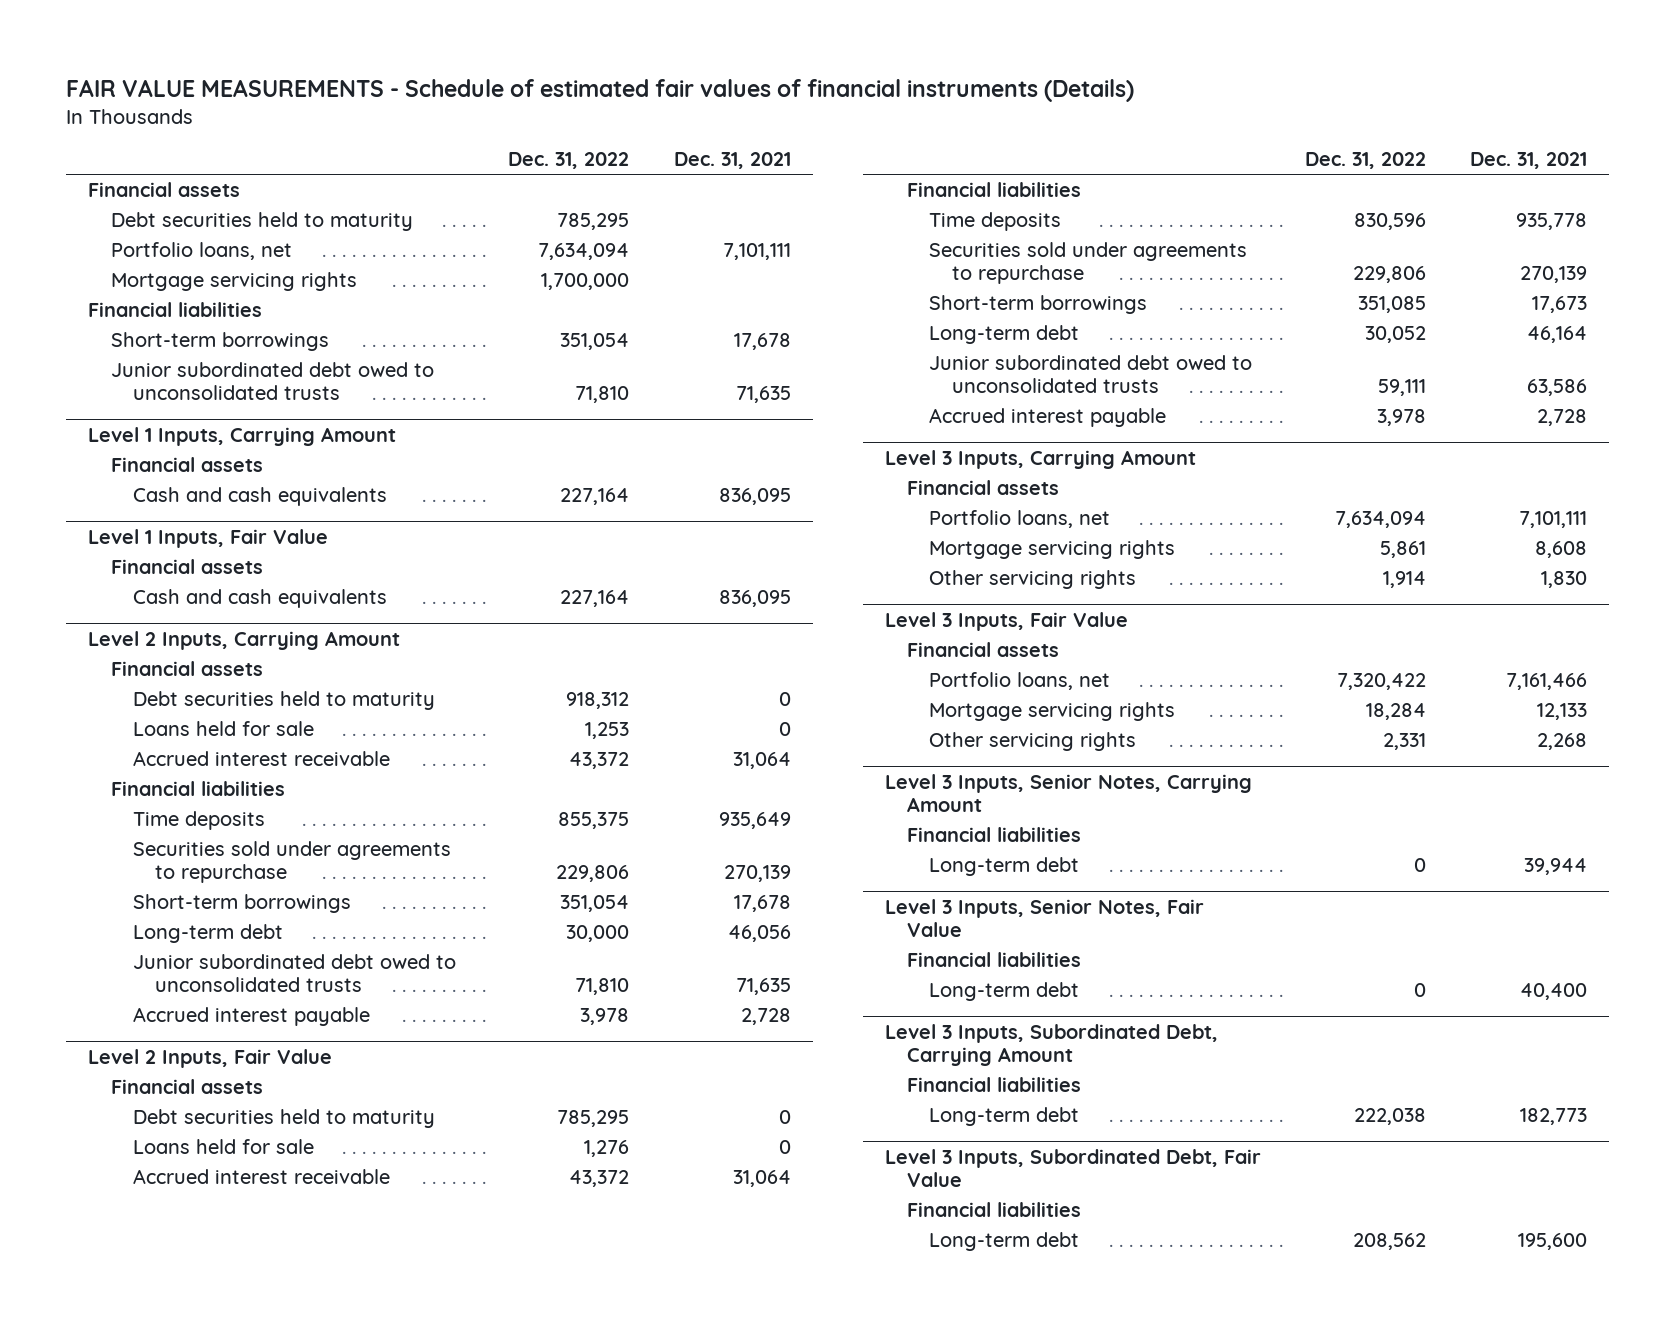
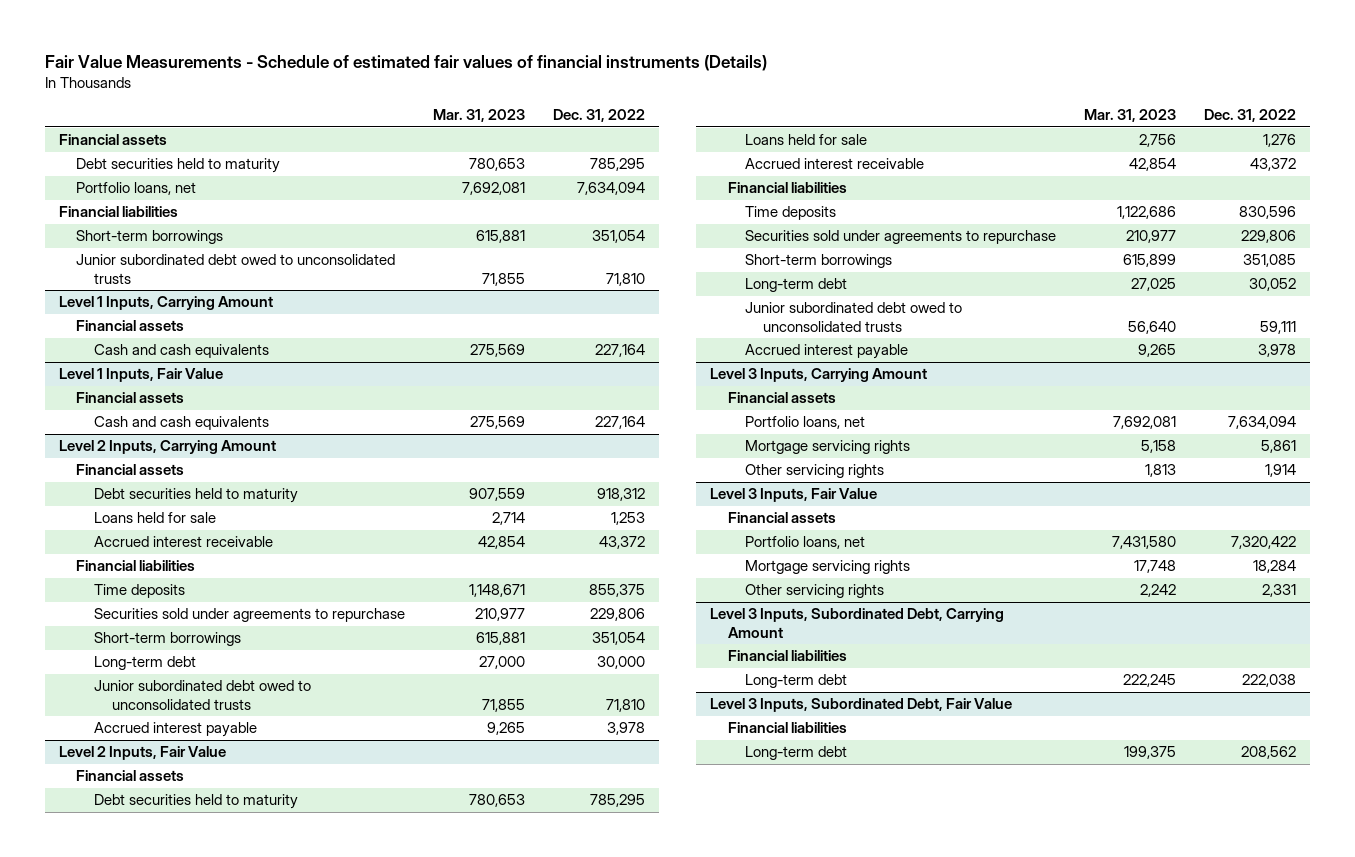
[66,79,1135,103] FAIR VALUE MEASUREMENTS - Schedule of estimated fair values of financial instruments (Details) -> [44,54,767,71] Fair Value Measurements - Schedule of estimated fair values of financial instruments (Details)
[673,152,791,170] Dec. 31, 2021 -> none
none -> [432,108,525,122] Mar. 31, 2023
[110,272,357,292] Mortgage servicing rights -> none
[884,773,1252,812] Level 3 Inputs, Senior Notes, Carrying Amount -> none
[906,827,1081,843] Financial liabilities -> none
[929,857,1080,877] Long-term debt -> none
[884,898,1204,937] Level 3 Inputs, Senior Notes, Fair Value -> none
[906,952,1081,968] Financial liabilities -> none
[929,982,1080,1002] Long-term debt -> none

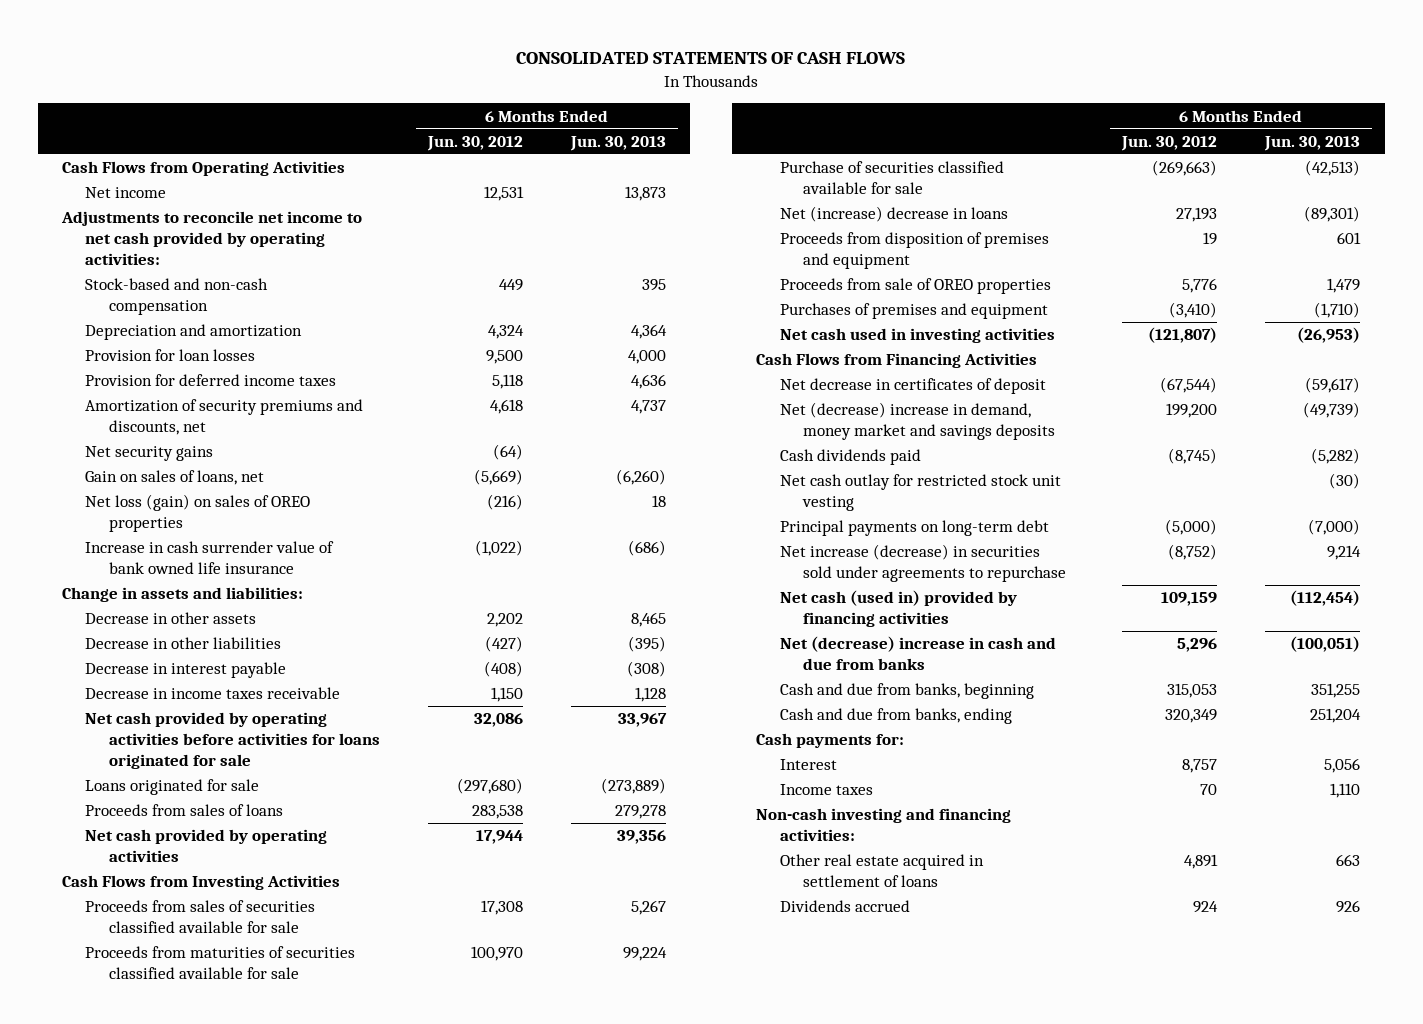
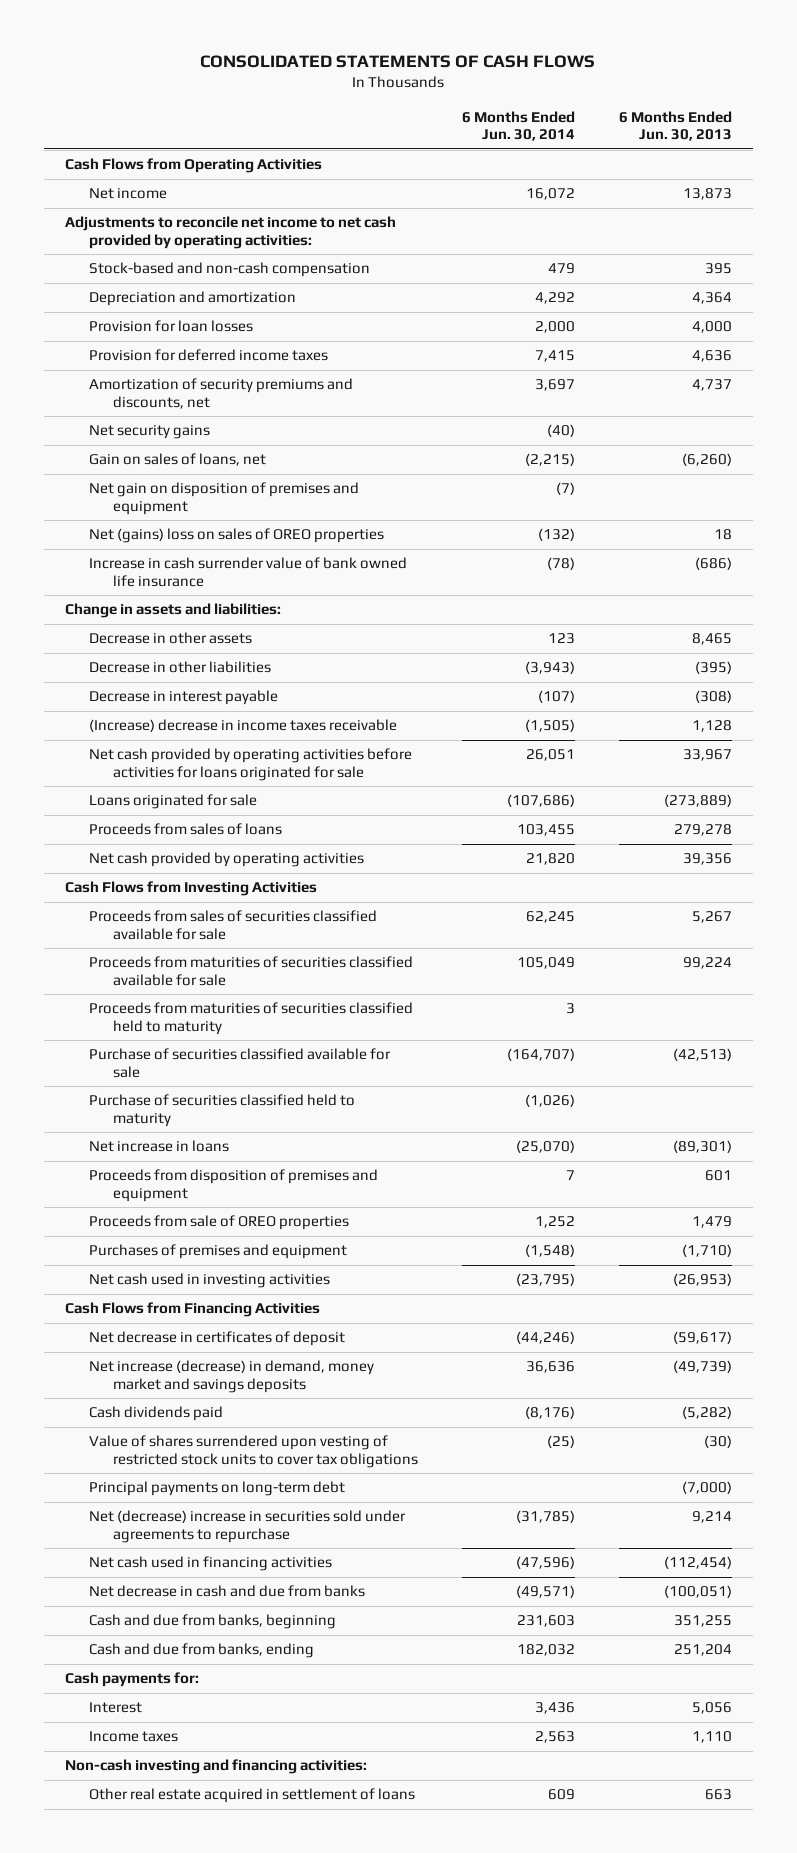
[427,135,524,151] Jun. 30, 2012 -> none
none -> [461,110,575,142] 6 Months Ended Jun. 30, 2014
none -> [89,482,360,515] Net gain on disposition of premises and equipment
[85,494,311,533] Net loss (gain) on sales of OREO properties -> [89,528,385,544] Net (gains) loss on sales of OREO properties
[85,687,341,700] Decrease in income taxes receivable -> [89,719,398,733] (Increase) decrease in income taxes receivable
none -> [89,1002,414,1035] Proceeds from maturities of securities classified held to maturity
none -> [89,1094,356,1127] Purchase of securities classified held to maturity
[779,206,1008,223] Net (increase) decrease in loans -> [89,1140,230,1153] Net increase in loans
[779,402,1055,441] Net (decrease) increase in demand, money market and savings deposits -> [89,1360,375,1393] Net increase (decrease) in demand, money market and savings deposits
[779,474,1061,512] Net cash outlay for restricted stock unit vesting -> none
none -> [89,1435,419,1468] Value of shares surrendered upon vesting of restricted stock units to cover tax obligations
[779,544,1066,583] Net increase (decrease) in securities sold under agreements to repurchase -> [89,1510,407,1543] Net (decrease) increase in securities sold under agreements to repurchase
[779,590,1017,628] Net cash (used in) provided by financing activities -> [89,1556,333,1572] Net cash used in financing activities
[779,636,1056,671] Net (decrease) increase in cash and due from banks -> [89,1585,366,1598] Net decrease in cash and due from banks
[779,900,910,913] Dividends accrued -> none

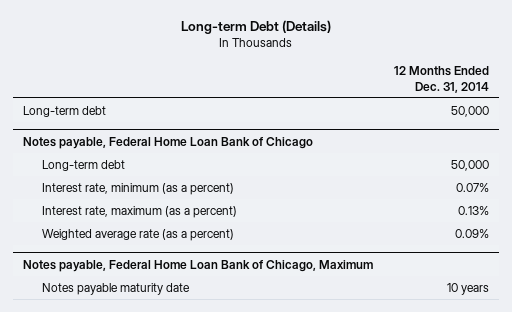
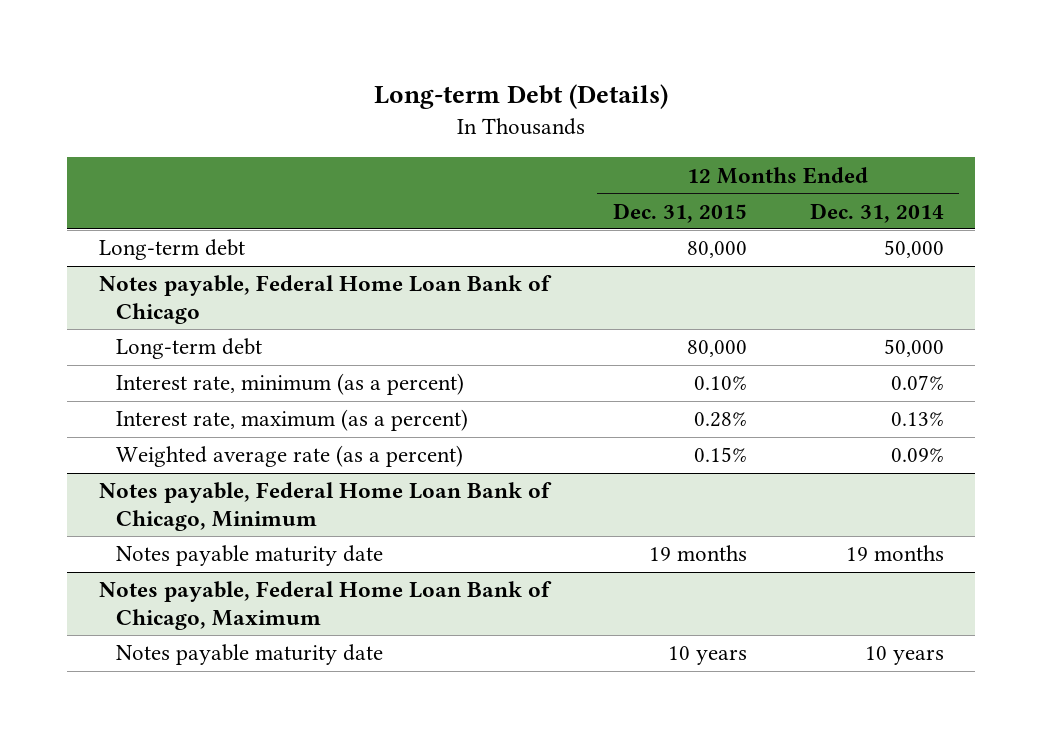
none -> [612,202,747,223] Dec. 31, 2015
none -> [98,482,552,531] Notes payable, Federal Home Loan Bank of Chicago, Minimum
none -> [116,545,384,567] Notes payable maturity date

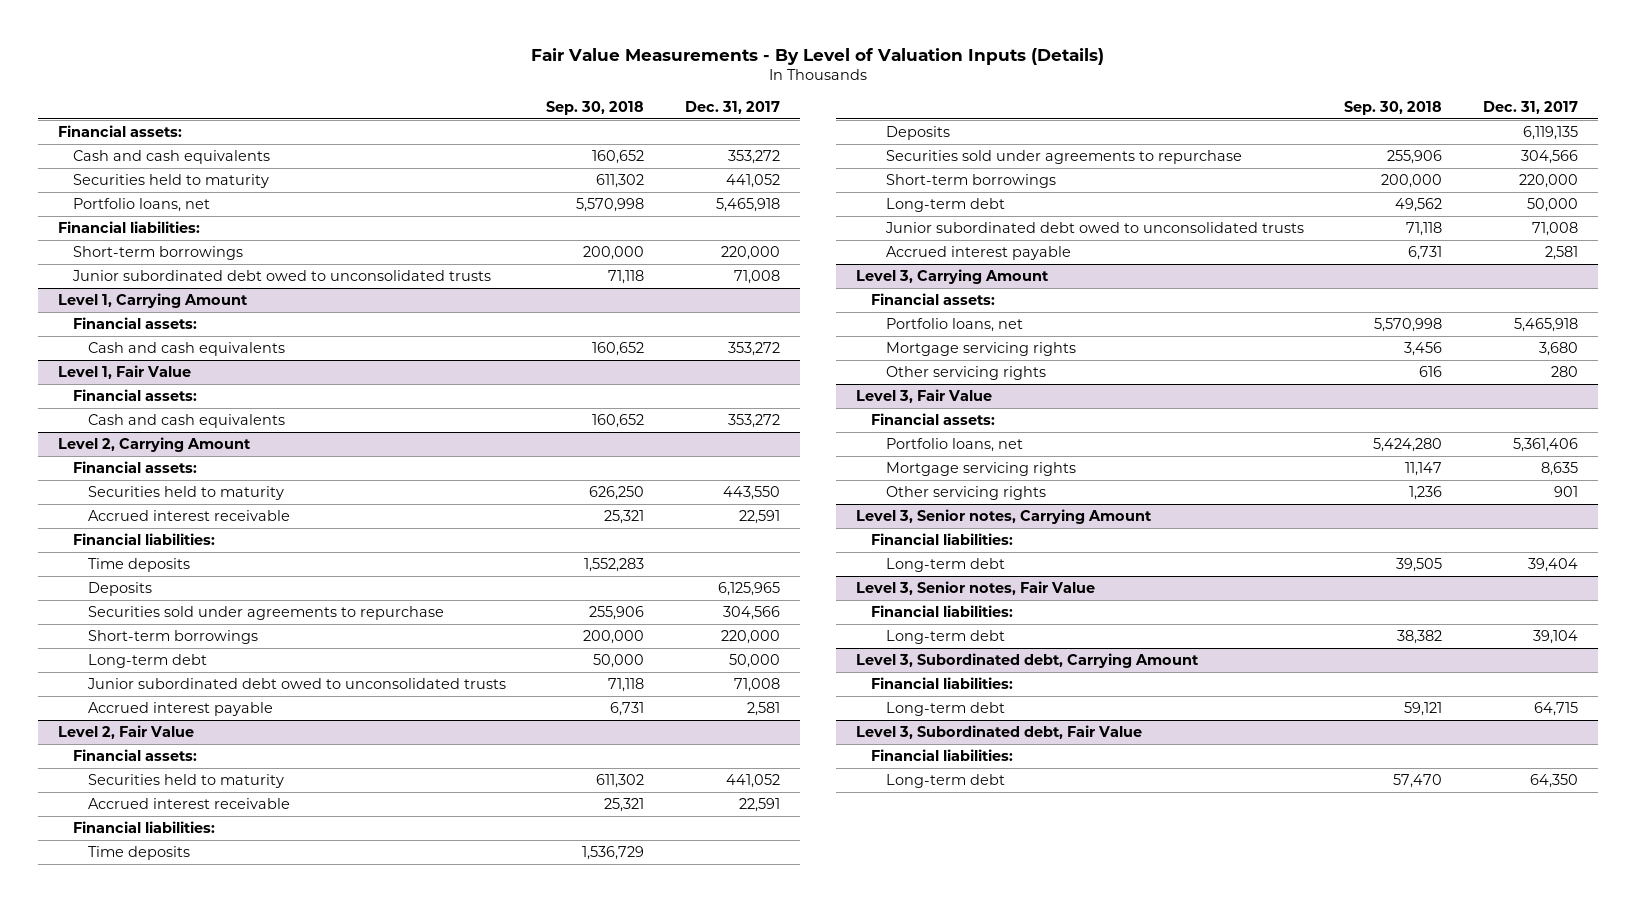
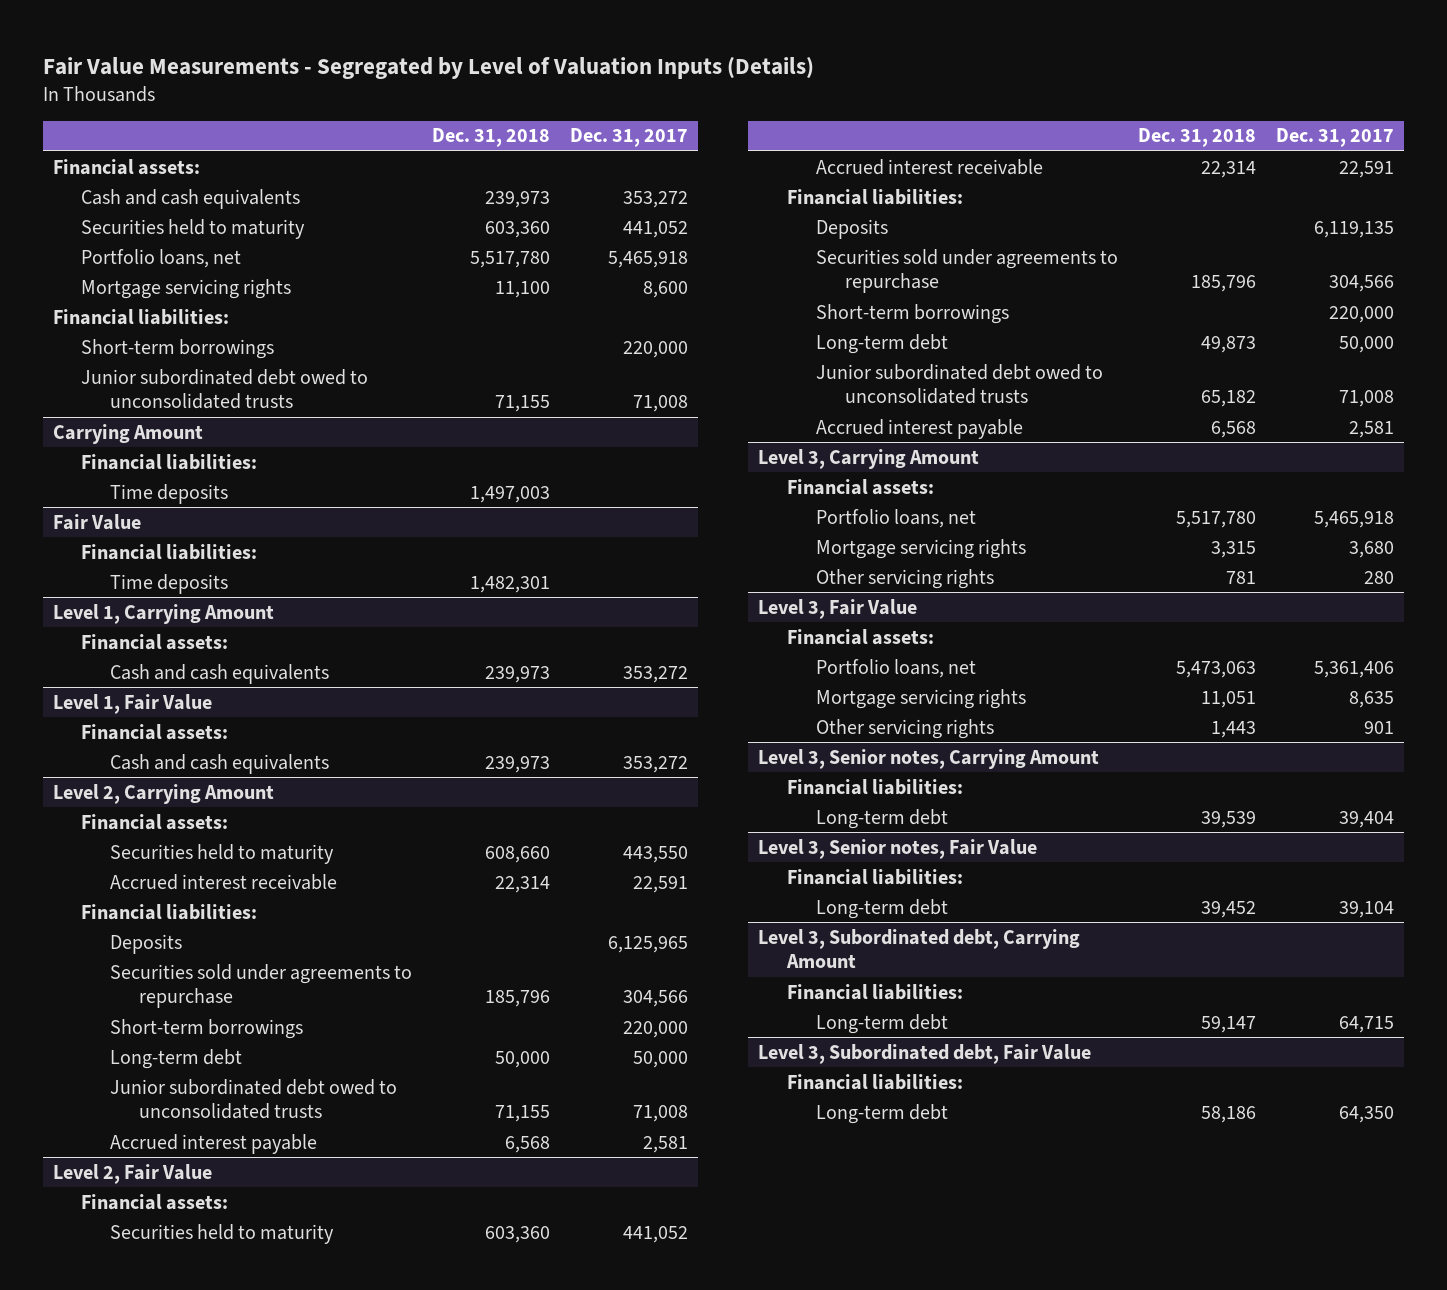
[530,47,1104,65] Fair Value Measurements - By Level of Valuation Inputs (Details) -> [42,56,814,79] Fair Value Measurements - Segregated by Level of Valuation Inputs (Details)
[546,100,645,115] Sep. 30, 2018 -> none
none -> [432,128,551,148] Dec. 31, 2018
none -> [81,278,292,299] Mortgage servicing rights
none -> [52,423,203,444] Carrying Amount
none -> [81,453,258,470] Financial liabilities:
none -> [110,483,229,504] Time deposits
none -> [52,513,141,530] Fair Value
none -> [81,543,258,560] Financial liabilities:
none -> [110,573,229,594] Time deposits
[87,558,190,573] Time deposits -> none
[87,846,190,861] Time deposits -> none

